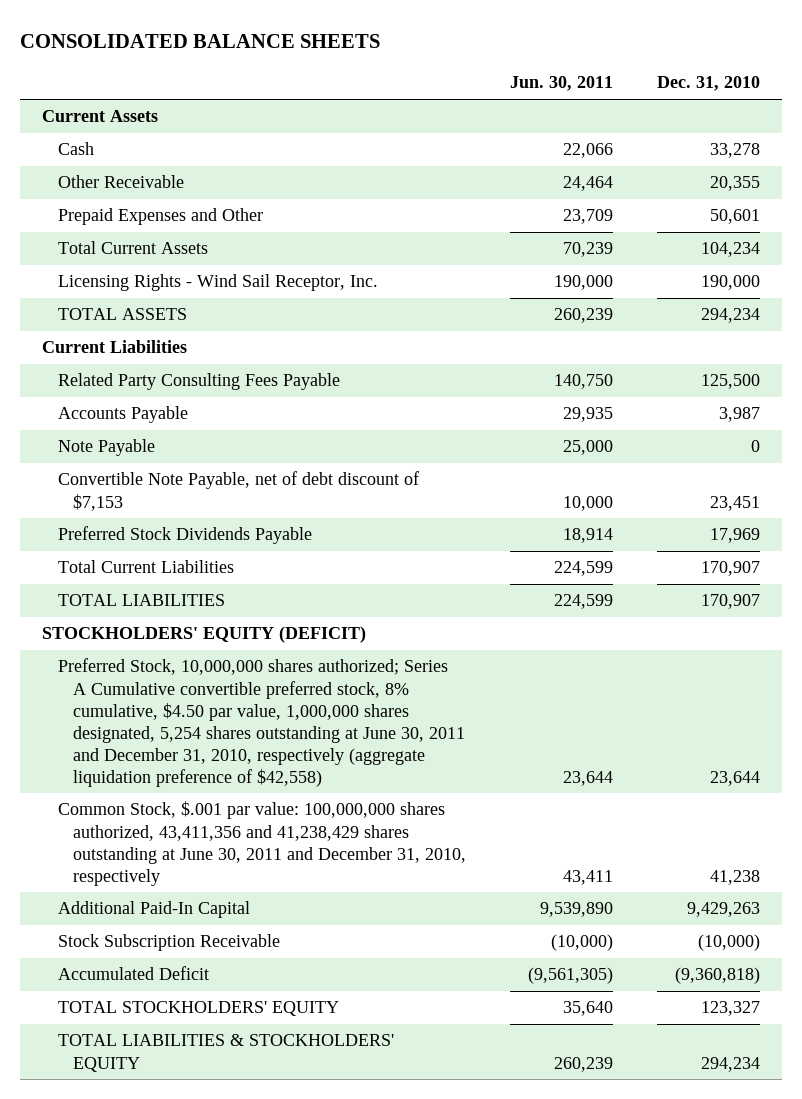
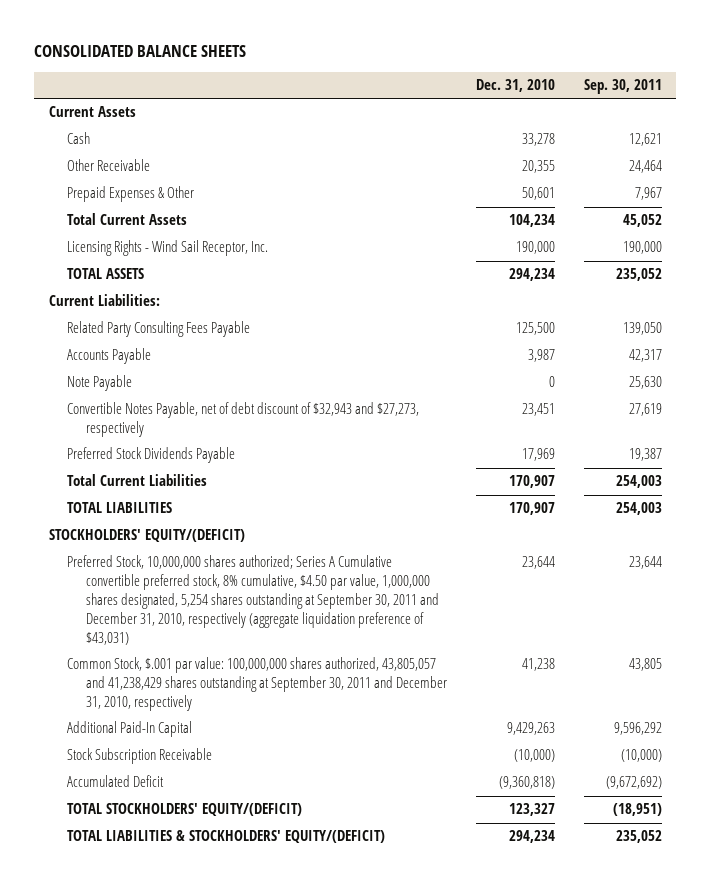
[510,76,614,92] Jun. 30, 2011 -> none
none -> [583,78,662,94] Sep. 30, 2011
[57,208,263,226] Prepaid Expenses and Other -> [67,186,195,203] Prepaid Expenses & Other
[41,340,187,354] Current Liabilities -> [48,294,160,307] Current Liabilities:
[57,471,419,511] Convertible Note Payable, net of debt discount of $7,153 -> [67,402,420,438] Convertible Notes Payable, net of debt discount of $32,943 and $27,273, respectively
[41,626,366,644] STOCKHOLDERS' EQUITY (DEFICIT) -> [48,529,245,543] STOCKHOLDERS' EQUITY/(DEFICIT)
[57,658,466,787] Preferred Stock, 10,000,000 shares authorized; Series A Cumulative convertible preferred stock, 8% cumulative, $4.50 par value, 1,000,000 shares designated, 5,254 shares outstanding at June 30, 2011 and December 31, 2010, respectively (aggregate liquidation preference of $42,558) -> [67,555,439,645] Preferred Stock, 10,000,000 shares authorized; Series A Cumulative convertible preferred stock, 8% cumulative, $4.50 par value, 1,000,000 shares designated, 5,254 shares outstanding at September 30, 2011 and December 31, 2010, respectively (aggregate liquidation preference of $43,031)
[57,801,467,886] Common Stock, $.001 par value: 100,000,000 shares authorized, 43,411,356 and 41,238,429 shares outstanding at June 30, 2011 and December 31, 2010, respectively -> [67,657,447,711] Common Stock, $.001 par value: 100,000,000 shares authorized, 43,805,057 and 41,238,429 shares outstanding at September 30, 2011 and December 31, 2010, respectively
[57,1001,339,1017] TOTAL STOCKHOLDERS' EQUITY -> [67,803,303,817] TOTAL STOCKHOLDERS' EQUITY/(DEFICIT)
[57,1034,394,1072] TOTAL LIABILITIES & STOCKHOLDERS' EQUITY -> [67,830,386,844] TOTAL LIABILITIES & STOCKHOLDERS' EQUITY/(DEFICIT)

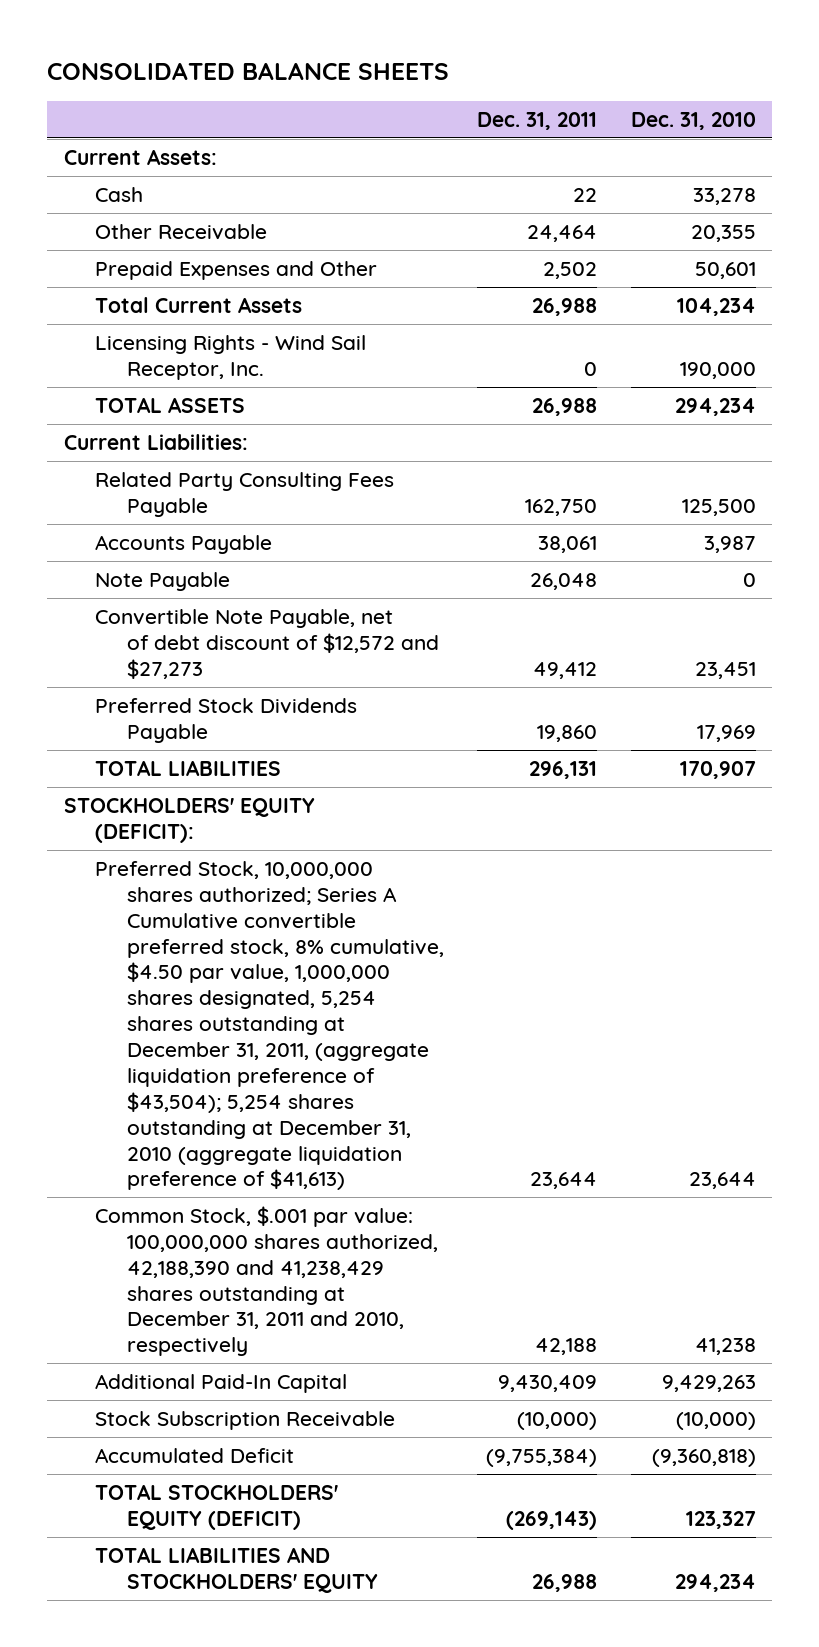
[583,78,662,94] Sep. 30, 2011 -> none
none -> [477,111,598,130] Dec. 31, 2011
[48,106,136,118] Current Assets -> [63,148,217,165] Current Assets:
[67,186,195,203] Prepaid Expenses & Other -> [95,260,378,280] Prepaid Expenses and Other
[67,402,420,438] Convertible Notes Payable, net of debt discount of $32,943 and $27,273, respectively -> [95,608,439,679] Convertible Note Payable, net of debt discount of $12,572 and $27,273
[67,474,208,487] Total Current Liabilities -> none
[48,529,245,543] STOCKHOLDERS' EQUITY/(DEFICIT) -> [63,797,315,843] STOCKHOLDERS' EQUITY (DEFICIT):
[67,555,439,645] Preferred Stock, 10,000,000 shares authorized; Series A Cumulative convertible preferred stock, 8% cumulative, $4.50 par value, 1,000,000 shares designated, 5,254 shares outstanding at September 30, 2011 and December 31, 2010, respectively (aggregate liquidation preference of $43,031) -> [95,860,444,1191] Preferred Stock, 10,000,000 shares authorized; Series A Cumulative convertible preferred stock, 8% cumulative, $4.50 par value, 1,000,000 shares designated, 5,254 shares outstanding at December 31, 2011, (aggregate liquidation preference of $43,504); 5,254 shares outstanding at December 31, 2010 (aggregate liquidation preference of $41,613)
[67,657,447,711] Common Stock, $.001 par value: 100,000,000 shares authorized, 43,805,057 and 41,238,429 shares outstanding at September 30, 2011 and December 31, 2010, respectively -> [95,1205,438,1357] Common Stock, $.001 par value: 100,000,000 shares authorized, 42,188,390 and 41,238,429 shares outstanding at December 31, 2011 and 2010, respectively
[67,803,303,817] TOTAL STOCKHOLDERS' EQUITY/(DEFICIT) -> [95,1483,339,1530] TOTAL STOCKHOLDERS' EQUITY (DEFICIT)
[67,830,386,844] TOTAL LIABILITIES & STOCKHOLDERS' EQUITY/(DEFICIT) -> [95,1546,378,1593] TOTAL LIABILITIES AND STOCKHOLDERS' EQUITY

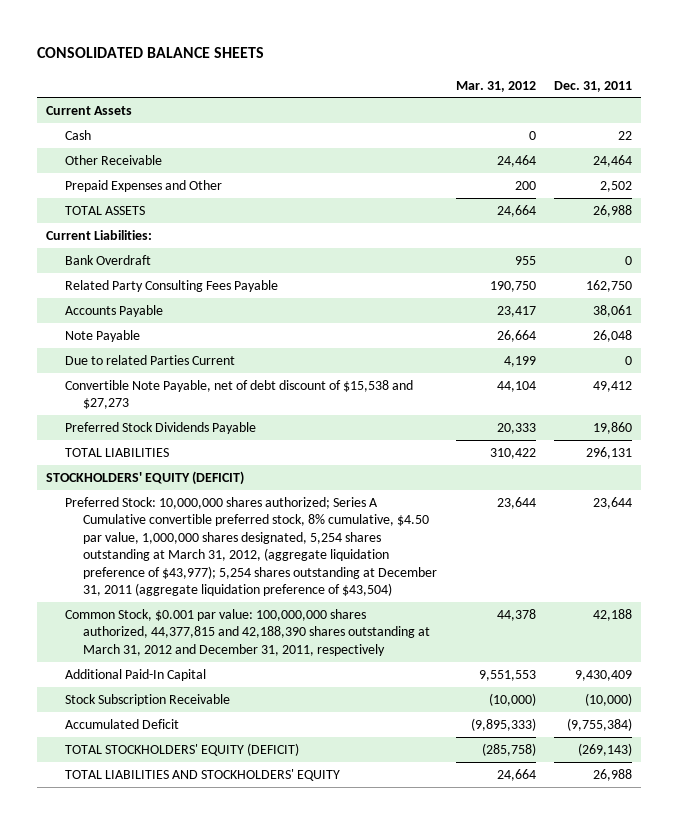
[630,111,756,130] Dec. 31, 2010 -> none
none -> [455,80,536,92] Mar. 31, 2012
[63,148,217,165] Current Assets: -> [45,106,132,116] Current Assets
[95,296,303,313] Total Current Assets -> none
[95,334,367,380] Licensing Rights - Wind Sail Receptor, Inc. -> none
none -> [64,255,151,266] Bank Overdraft
none -> [64,355,235,366] Due to related Parties Current
[95,608,439,679] Convertible Note Payable, net of debt discount of $12,572 and $27,273 -> [64,380,413,410] Convertible Note Payable, net of debt discount of $15,538 and $27,273
[63,797,315,843] STOCKHOLDERS' EQUITY (DEFICIT): -> [45,471,244,486] STOCKHOLDERS' EQUITY (DEFICIT)
[95,860,444,1191] Preferred Stock, 10,000,000 shares authorized; Series A Cumulative convertible preferred stock, 8% cumulative, $4.50 par value, 1,000,000 shares designated, 5,254 shares outstanding at December 31, 2011, (aggregate liquidation preference of $43,504); 5,254 shares outstanding at December 31, 2010 (aggregate liquidation preference of $41,613) -> [64,497,438,597] Preferred Stock: 10,000,000 shares authorized; Series A Cumulative convertible preferred stock, 8% cumulative, $4.50 par value, 1,000,000 shares designated, 5,254 shares outstanding at March 31, 2012, (aggregate liquidation preference of $43,977); 5,254 shares outstanding at December 31, 2011 (aggregate liquidation preference of $43,504)
[95,1205,438,1357] Common Stock, $.001 par value: 100,000,000 shares authorized, 42,188,390 and 41,238,429 shares outstanding at December 31, 2011 and 2010, respectively -> [64,609,431,656] Common Stock, $0.001 par value: 100,000,000 shares authorized, 44,377,815 and 42,188,390 shares outstanding at March 31, 2012 and December 31, 2011, respectively

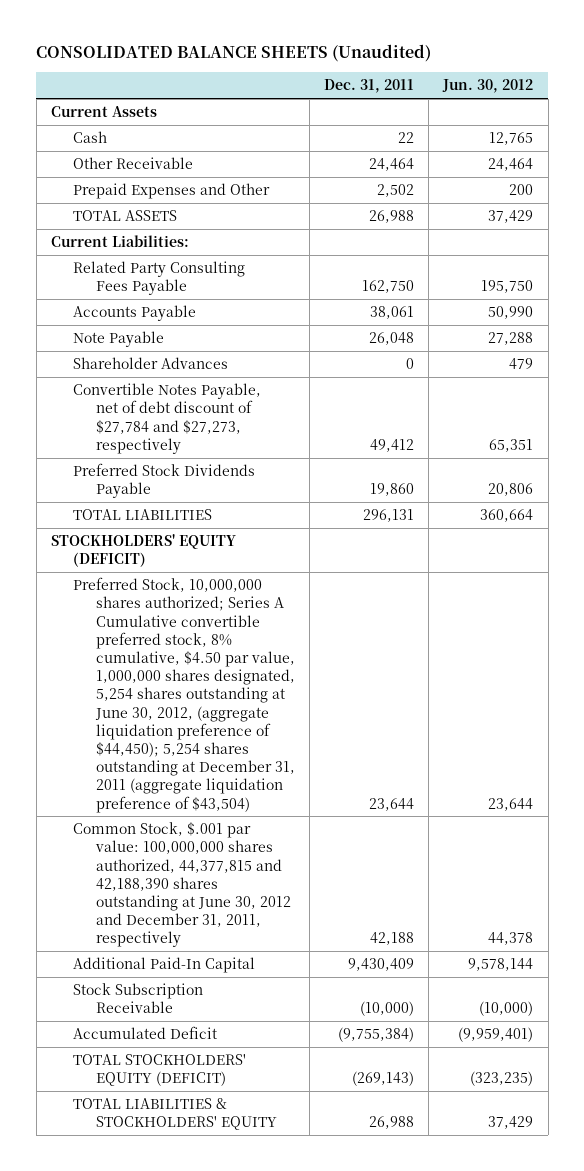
[36,47,264,59] CONSOLIDATED BALANCE SHEETS -> [36,44,432,63] CONSOLIDATED BALANCE SHEETS (Unaudited)
[455,80,536,92] Mar. 31, 2012 -> none
none -> [442,79,534,94] Jun. 30, 2012
[64,255,151,266] Bank Overdraft -> none
[64,355,235,366] Due to related Parties Current -> none
none -> [73,357,229,370] Shareholder Advances
[64,380,413,410] Convertible Note Payable, net of debt discount of $15,538 and $27,273 -> [73,383,262,454] Convertible Notes Payable, net of debt discount of $27,784 and $27,273, respectively
[64,497,438,597] Preferred Stock: 10,000,000 shares authorized; Series A Cumulative convertible preferred stock, 8% cumulative, $4.50 par value, 1,000,000 shares designated, 5,254 shares outstanding at March 31, 2012, (aggregate liquidation preference of $43,977); 5,254 shares outstanding at December 31, 2011 (aggregate liquidation preference of $43,504) -> [73,577,295,813] Preferred Stock, 10,000,000 shares authorized; Series A Cumulative convertible preferred stock, 8% cumulative, $4.50 par value, 1,000,000 shares designated, 5,254 shares outstanding at June 30, 2012, (aggregate liquidation preference of $44,450); 5,254 shares outstanding at December 31, 2011 (aggregate liquidation preference of $43,504)
[64,609,431,656] Common Stock, $0.001 par value: 100,000,000 shares authorized, 44,377,815 and 42,188,390 shares outstanding at March 31, 2012 and December 31, 2011, respectively -> [73,822,291,948] Common Stock, $.001 par value: 100,000,000 shares authorized, 44,377,815 and 42,188,390 shares outstanding at June 30, 2012 and December 31, 2011, respectively
[64,769,340,782] TOTAL LIABILITIES AND STOCKHOLDERS' EQUITY -> [73,1098,277,1131] TOTAL LIABILITIES & STOCKHOLDERS' EQUITY

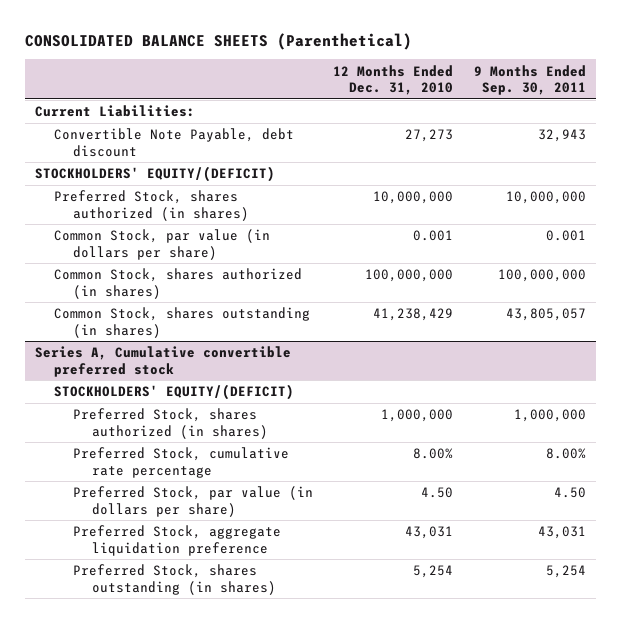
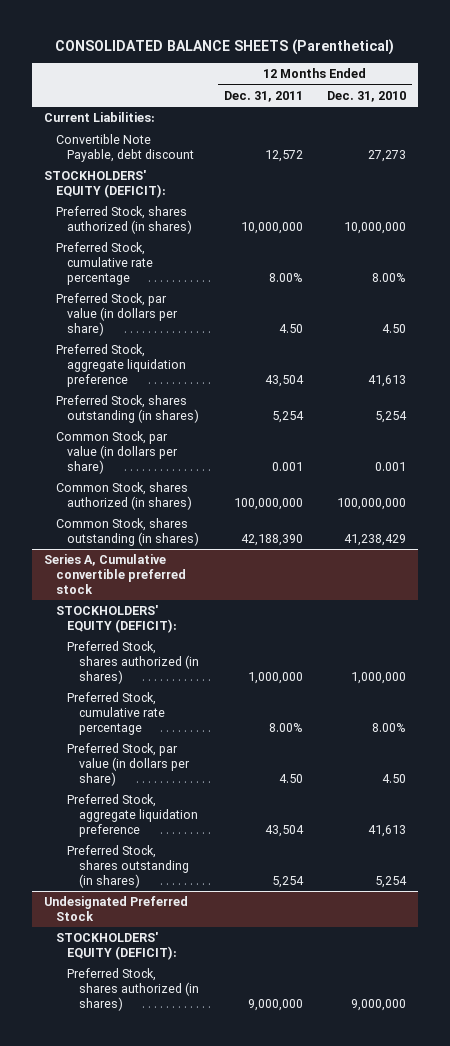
[473,64,586,95] 9 Months Ended Sep. 30, 2011 -> none
none -> [223,90,303,102] Dec. 31, 2011
[34,166,275,183] STOCKHOLDERS' EQUITY/(DEFICIT) -> [43,170,166,198] STOCKHOLDERS' EQUITY (DEFICIT):
none -> [55,242,154,285] Preferred Stock, cumulative rate percentage
none -> [55,293,179,336] Preferred Stock, par value (in dollars per share)
none -> [55,344,187,387] Preferred Stock, aggregate liquidation preference
none -> [55,395,200,423] Preferred Stock, shares outstanding (in shares)
[53,384,294,401] STOCKHOLDERS' EQUITY/(DEFICIT) -> [55,605,178,633] STOCKHOLDERS' EQUITY (DEFICIT):
[405,526,454,540] 43,031 -> [368,824,407,837] 41,613
none -> [43,896,188,921] Undesignated Preferred Stock
none -> [55,932,178,960] STOCKHOLDERS' EQUITY (DEFICIT):
none -> [67,968,199,1011] Preferred Stock, shares authorized (in shares)

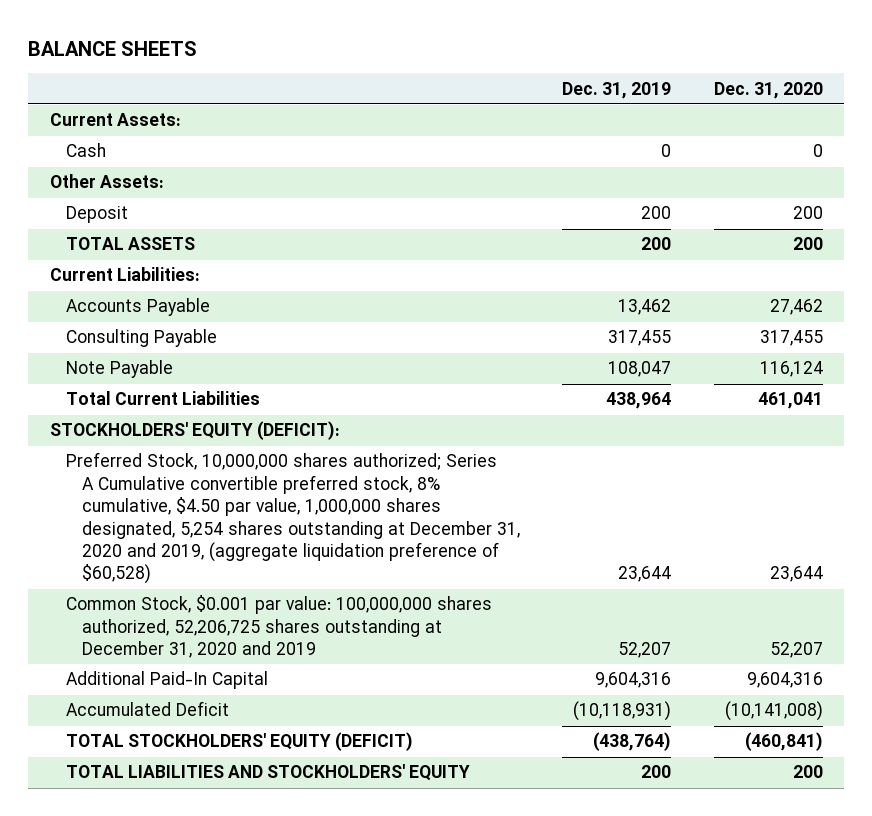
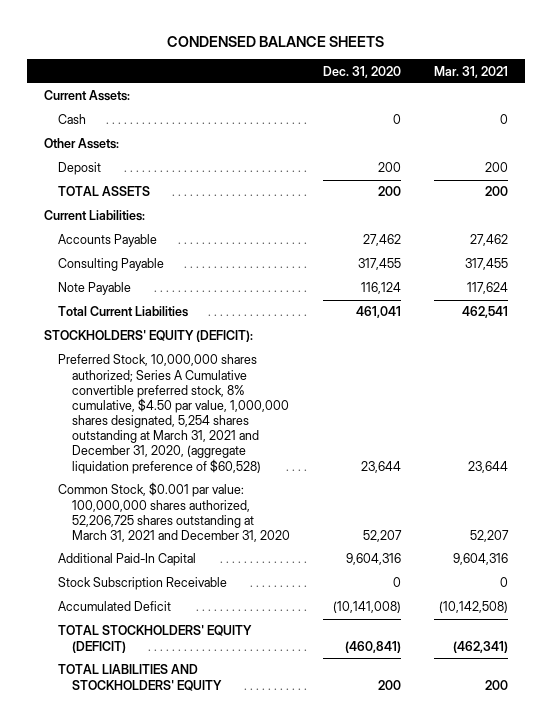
[28,40,198,56] BALANCE SHEETS -> [167,35,385,47] CONDENSED BALANCE SHEETS
[562,81,672,99] Dec. 31, 2019 -> none
none -> [434,65,509,78] Mar. 31, 2021
[65,452,520,585] Preferred Stock, 10,000,000 shares authorized; Series A Cumulative convertible preferred stock, 8% cumulative, $4.50 par value, 1,000,000 shares designated, 5,254 shares outstanding at December 31, 2020 and 2019, (aggregate liquidation preference of $60,528) -> [57,354,290,474] Preferred Stock, 10,000,000 shares authorized; Series A Cumulative convertible preferred stock, 8% cumulative, $4.50 par value, 1,000,000 shares designated, 5,254 shares outstanding at March 31, 2021 and December 31, 2020, (aggregate liquidation preference of $60,528)
[65,595,492,659] Common Stock, $0.001 par value: 100,000,000 shares authorized, 52,206,725 shares outstanding at December 31, 2020 and 2019 -> [57,482,291,542] Common Stock, $0.001 par value: 100,000,000 shares authorized, 52,206,725 shares outstanding at March 31, 2021 and December 31, 2020
none -> [57,577,227,591] Stock Subscription Receivable

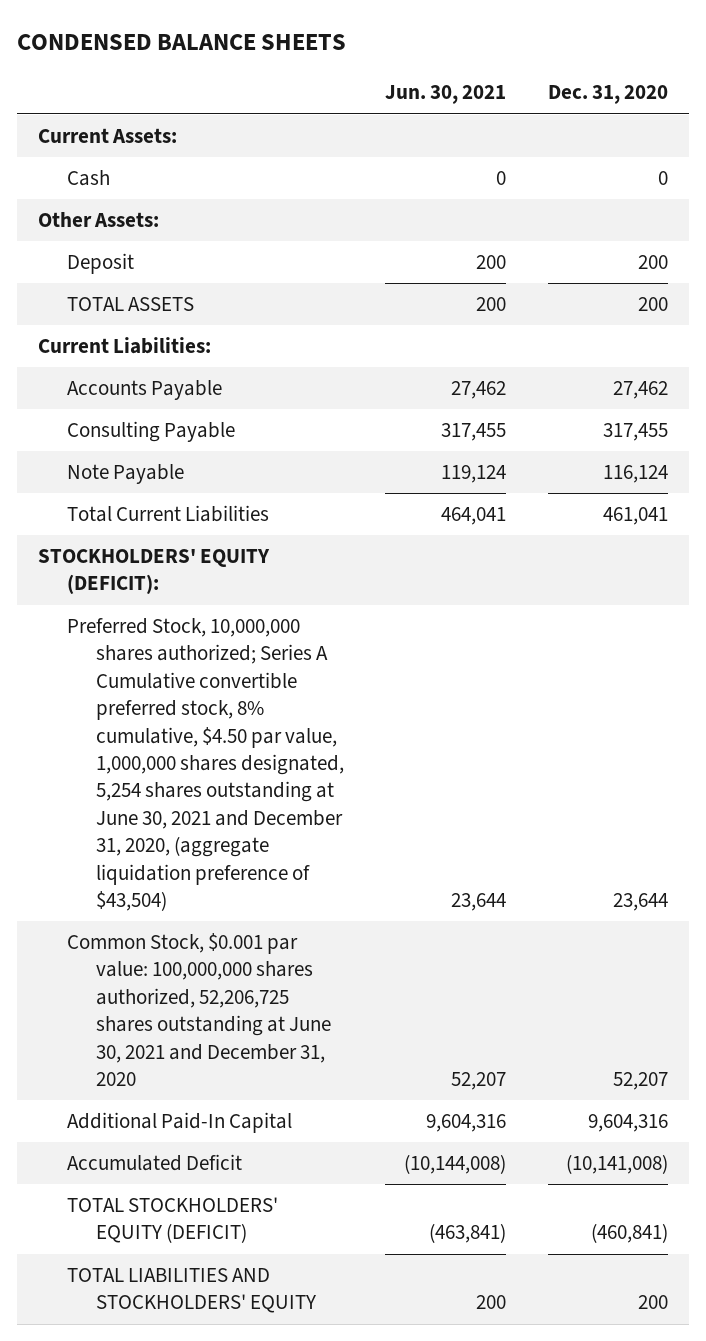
[434,65,509,78] Mar. 31, 2021 -> none
none -> [385,85,507,105] Jun. 30, 2021
[57,354,290,474] Preferred Stock, 10,000,000 shares authorized; Series A Cumulative convertible preferred stock, 8% cumulative, $4.50 par value, 1,000,000 shares designated, 5,254 shares outstanding at March 31, 2021 and December 31, 2020, (aggregate liquidation preference of $60,528) -> [66,618,344,912] Preferred Stock, 10,000,000 shares authorized; Series A Cumulative convertible preferred stock, 8% cumulative, $4.50 par value, 1,000,000 shares designated, 5,254 shares outstanding at June 30, 2021 and December 31, 2020, (aggregate liquidation preference of $43,504)
[57,482,291,542] Common Stock, $0.001 par value: 100,000,000 shares authorized, 52,206,725 shares outstanding at March 31, 2021 and December 31, 2020 -> [66,933,331,1087] Common Stock, $0.001 par value: 100,000,000 shares authorized, 52,206,725 shares outstanding at June 30, 2021 and December 31, 2020
[57,577,227,591] Stock Subscription Receivable -> none

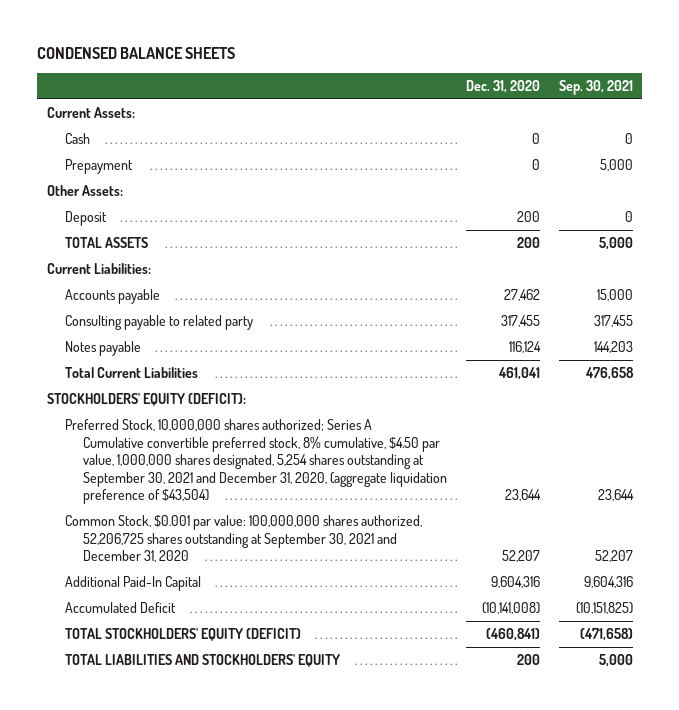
[385,85,507,105] Jun. 30, 2021 -> none
none -> [558,79,633,95] Sep. 30, 2021
none -> [64,158,133,174] Prepayment
[66,380,222,401] Accounts Payable -> [64,288,160,304] Accounts payable
[66,421,235,443] Consulting Payable -> [64,314,253,330] Consulting payable to related party
[66,464,184,485] Note Payable -> [64,340,141,356] Notes payable
[66,618,344,912] Preferred Stock, 10,000,000 shares authorized; Series A Cumulative convertible preferred stock, 8% cumulative, $4.50 par value, 1,000,000 shares designated, 5,254 shares outstanding at June 30, 2021 and December 31, 2020, (aggregate liquidation preference of $43,504) -> [64,418,448,505] Preferred Stock, 10,000,000 shares authorized; Series A Cumulative convertible preferred stock, 8% cumulative, $4.50 par value, 1,000,000 shares designated, 5,254 shares outstanding at September 30, 2021 and December 31, 2020, (aggregate liquidation preference of $43,504)
[66,933,331,1087] Common Stock, $0.001 par value: 100,000,000 shares authorized, 52,206,725 shares outstanding at June 30, 2021 and December 31, 2020 -> [64,514,422,563] Common Stock, $0.001 par value: 100,000,000 shares authorized, 52,206,725 shares outstanding at September 30, 2021 and December 31, 2020

